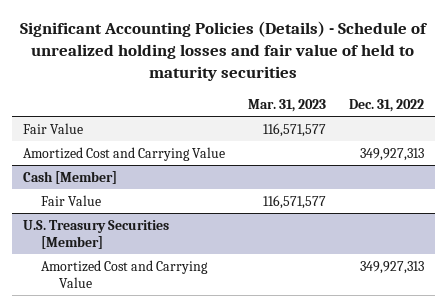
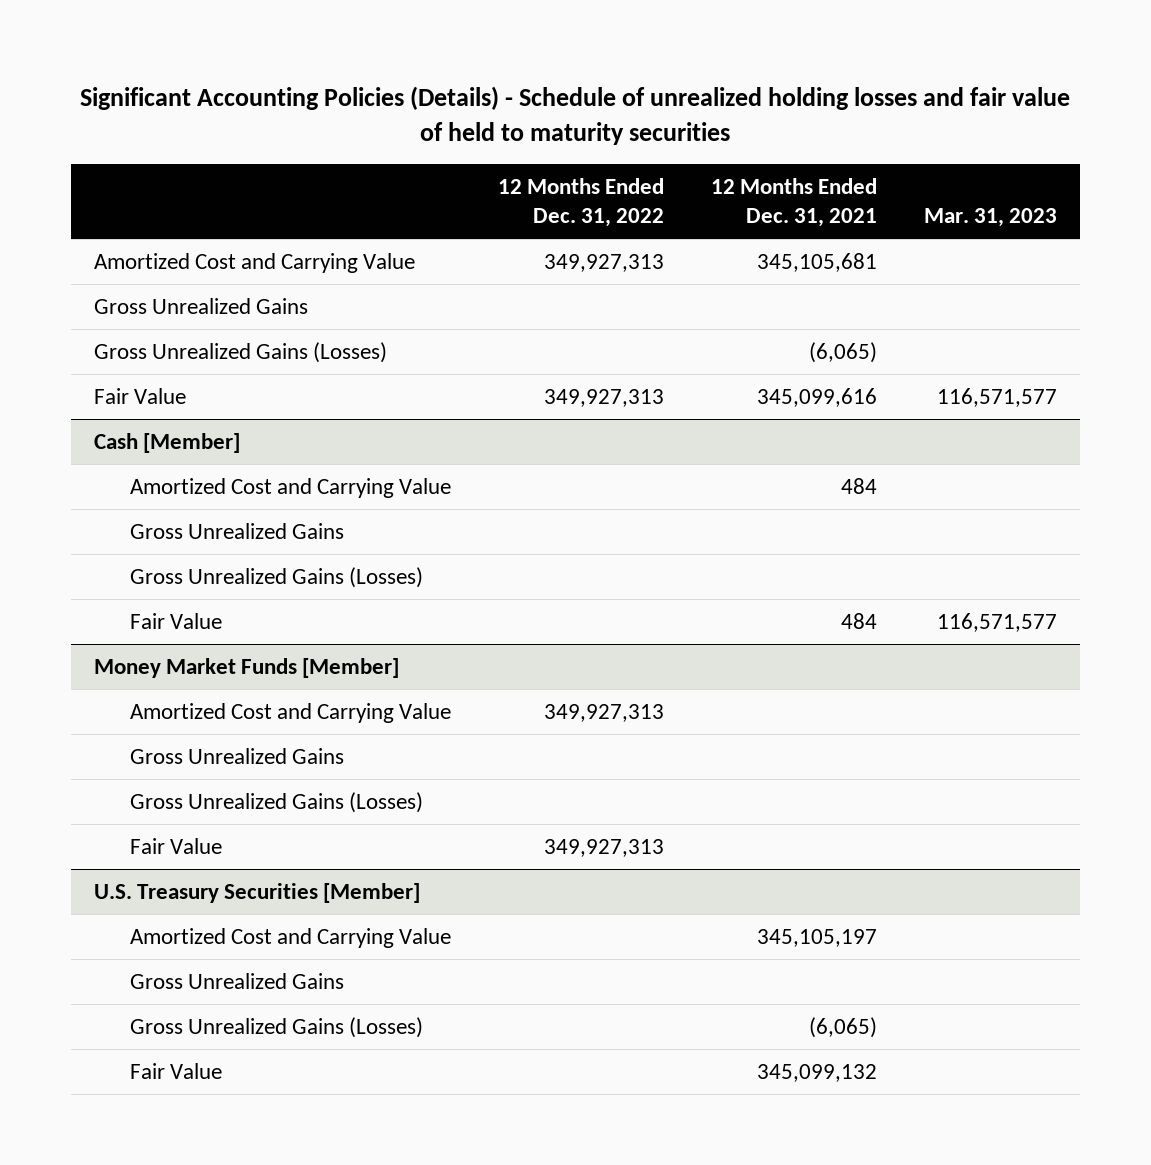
[348,99,424,113] Dec. 31, 2022 -> none
none -> [498,177,665,228] 12 Months Ended Dec. 31, 2022
none -> [711,177,878,228] 12 Months Ended Dec. 31, 2021
none -> [94,297,309,314] Gross Unrealized Gains
none -> [94,341,388,363] Gross Unrealized Gains (Losses)
[23,122,84,134] Fair Value -> [94,387,187,404] Fair Value
none -> [130,477,452,498] Amortized Cost and Carrying Value
none -> [130,522,345,539] Gross Unrealized Gains
none -> [130,566,424,588] Gross Unrealized Gains (Losses)
none -> [94,657,400,678] Money Market Funds [Member]
none -> [130,702,452,723] Amortized Cost and Carrying Value
none -> [130,747,345,764] Gross Unrealized Gains
none -> [130,791,424,813] Gross Unrealized Gains (Losses)
none -> [130,837,223,854] Fair Value
none -> [130,972,345,989] Gross Unrealized Gains
none -> [130,1016,424,1038] Gross Unrealized Gains (Losses)
none -> [130,1062,223,1079] Fair Value

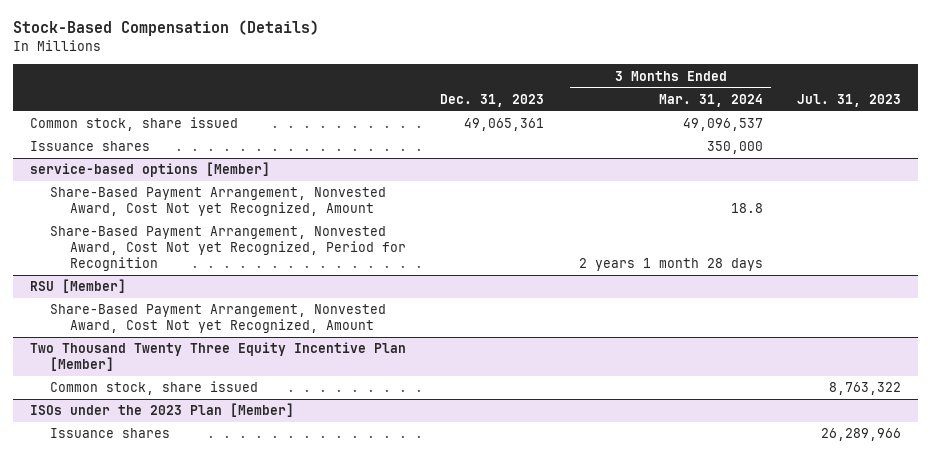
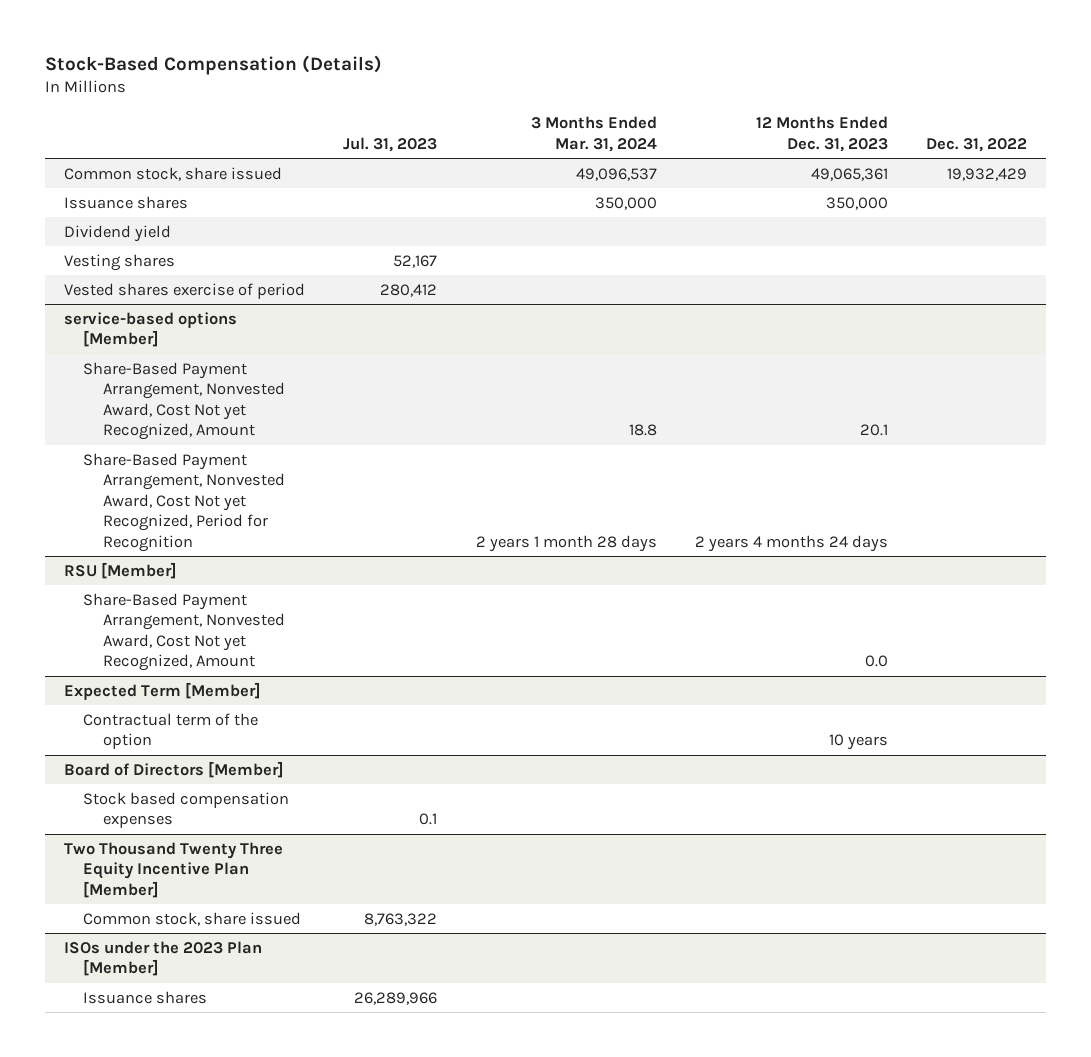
[440,93,545,107] Dec. 31, 2023 -> none
none -> [755,116,888,152] 12 Months Ended Dec. 31, 2023
none -> [926,137,1028,152] Dec. 31, 2022
none -> [63,224,171,242] Dividend yield
none -> [63,253,175,271] Vesting shares
none -> [63,282,305,299] Vested shares exercise of period
none -> [63,681,261,700] Expected Term [Member]
none -> [83,712,259,750] Contractual term of the option
none -> [63,760,284,778] Board of Directors [Member]
none -> [83,791,290,829] Stock based compensation expenses

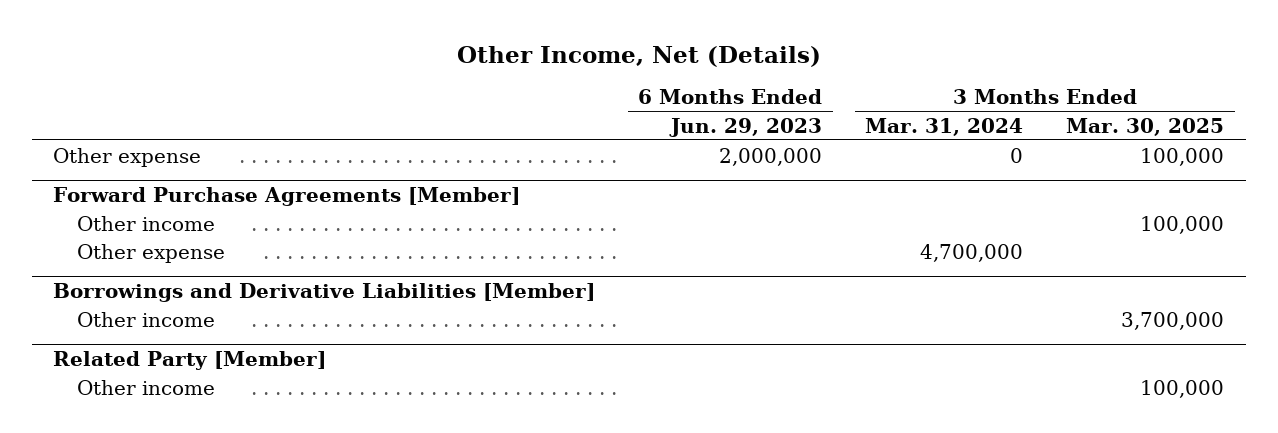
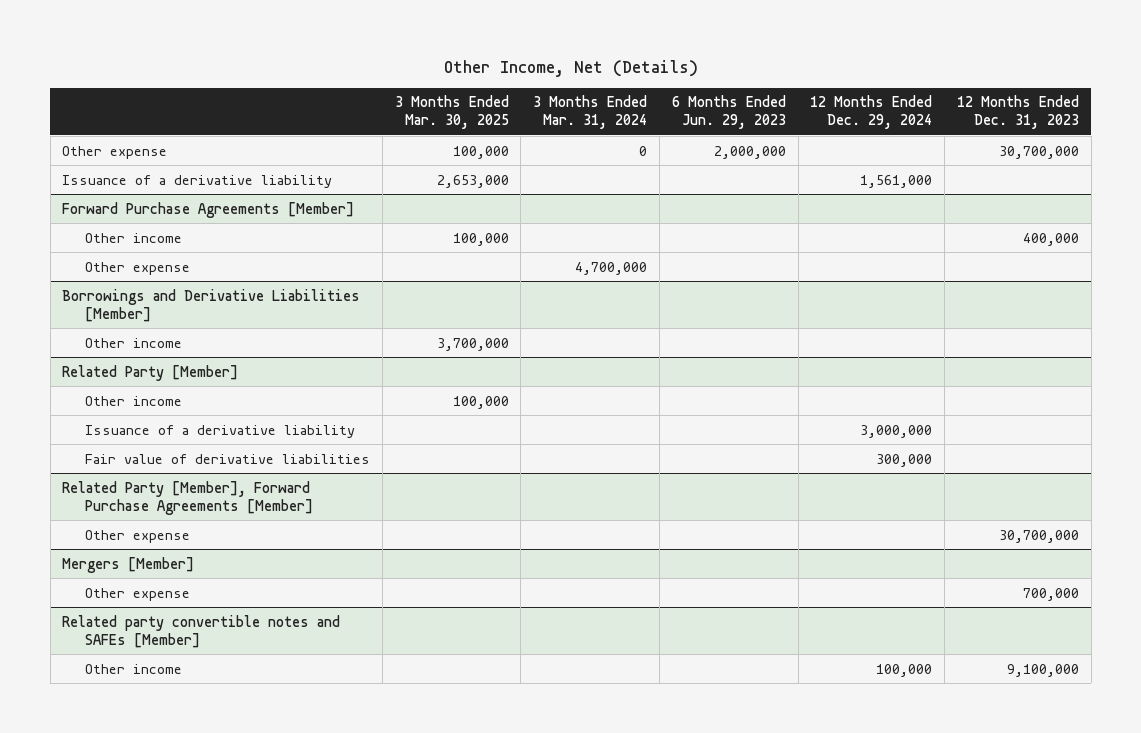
none -> [810,95,933,130] 12 Months Ended Dec. 29, 2024
none -> [956,95,1079,130] 12 Months Ended Dec. 31, 2023
none -> [62,174,333,188] Issuance of a derivative liability
none -> [85,424,356,438] Issuance of a derivative liability
none -> [85,453,371,464] Fair value of derivative liabilities
none -> [62,480,314,515] Related Party [Member], Forward Purchase Agreements [Member]
none -> [85,529,191,543] Other expense
none -> [62,556,195,573] Mergers [Member]
none -> [85,587,191,601] Other expense
none -> [62,614,341,648] Related party convertible notes and SAFEs [Member]
none -> [85,663,183,674] Other income

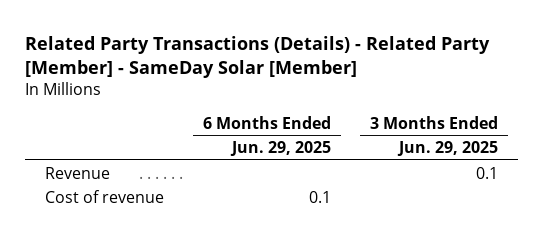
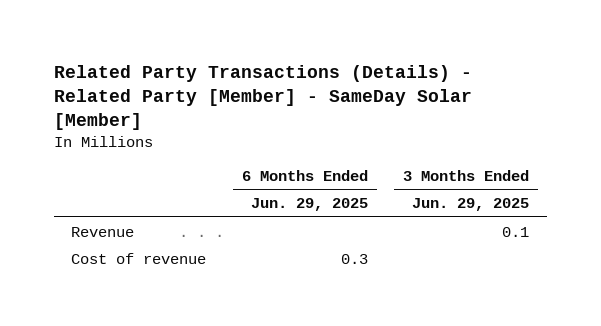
[308,190,331,203] 0.1 -> [340,253,368,264] 0.3

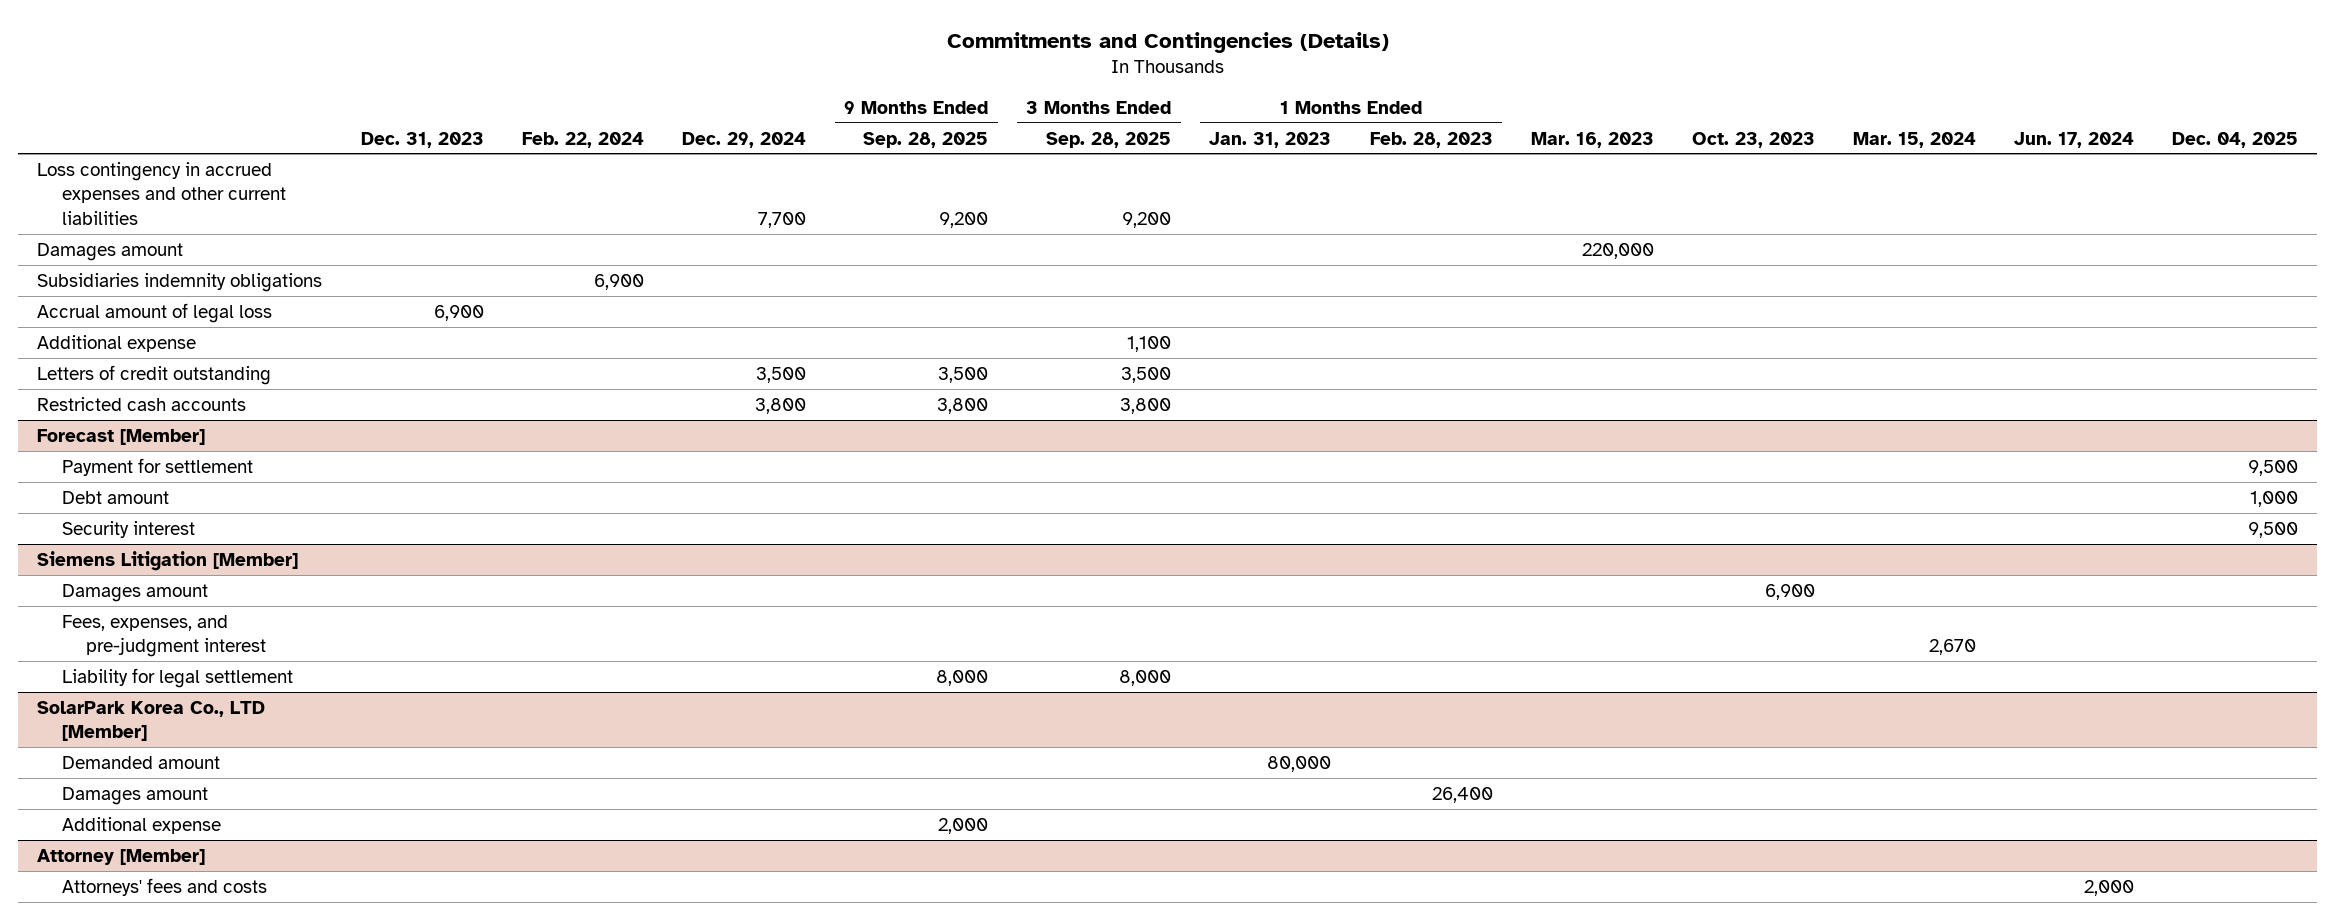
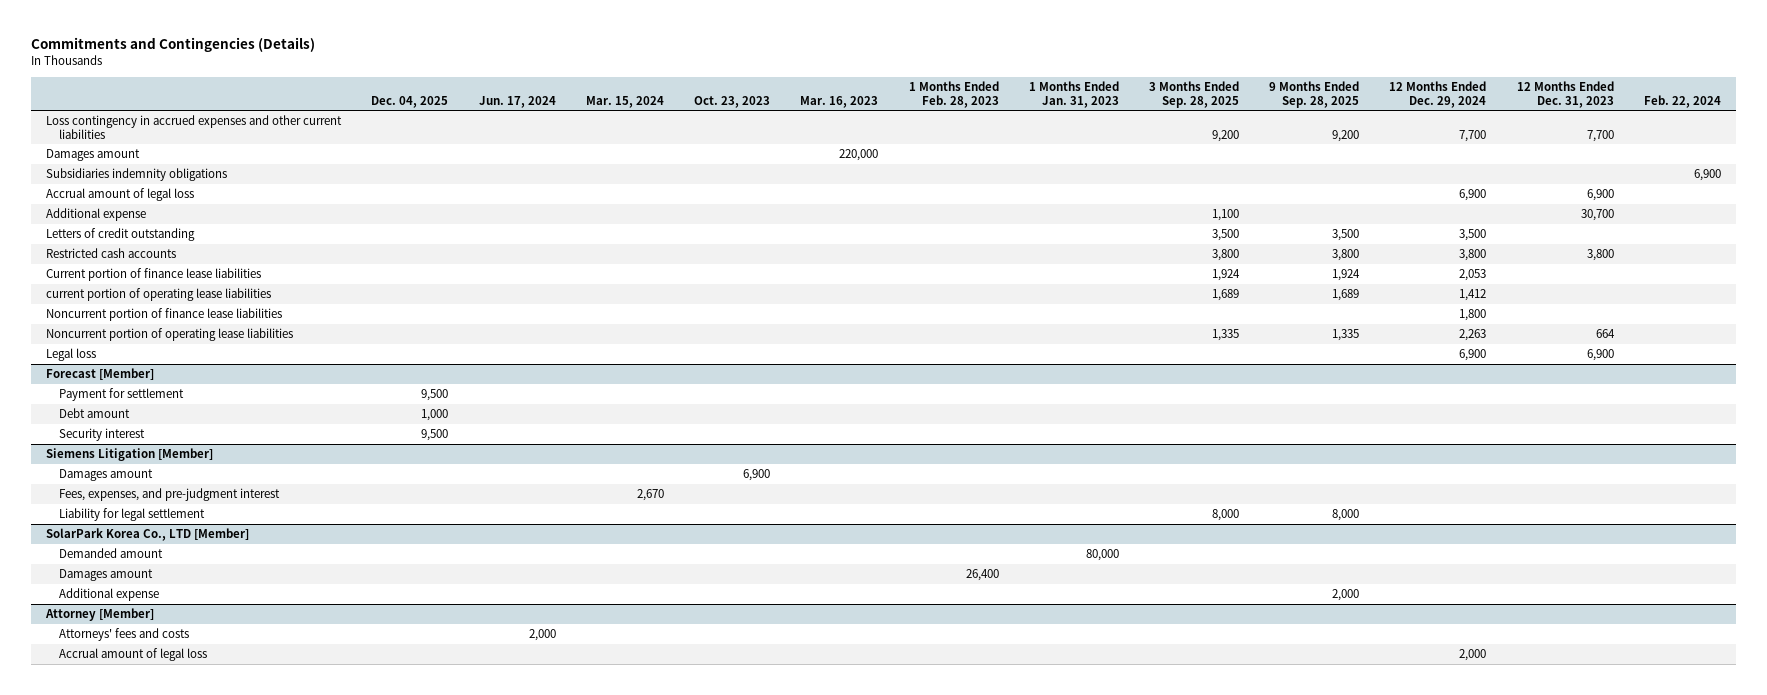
[360,131,484,148] Dec. 31, 2023 -> none
[681,131,806,148] Dec. 29, 2024 -> none
none -> [1389,80,1487,108] 12 Months Ended Dec. 29, 2024
none -> [1516,80,1614,108] 12 Months Ended Dec. 31, 2023
none -> [46,268,262,282] Current portion of finance lease liabilities
none -> [46,288,272,302] current portion of operating lease liabilities
none -> [46,308,283,322] Noncurrent portion of finance lease liabilities
none -> [46,328,294,342] Noncurrent portion of operating lease liabilities
none -> [46,348,97,362] Legal loss
none -> [58,648,207,662] Accrual amount of legal loss

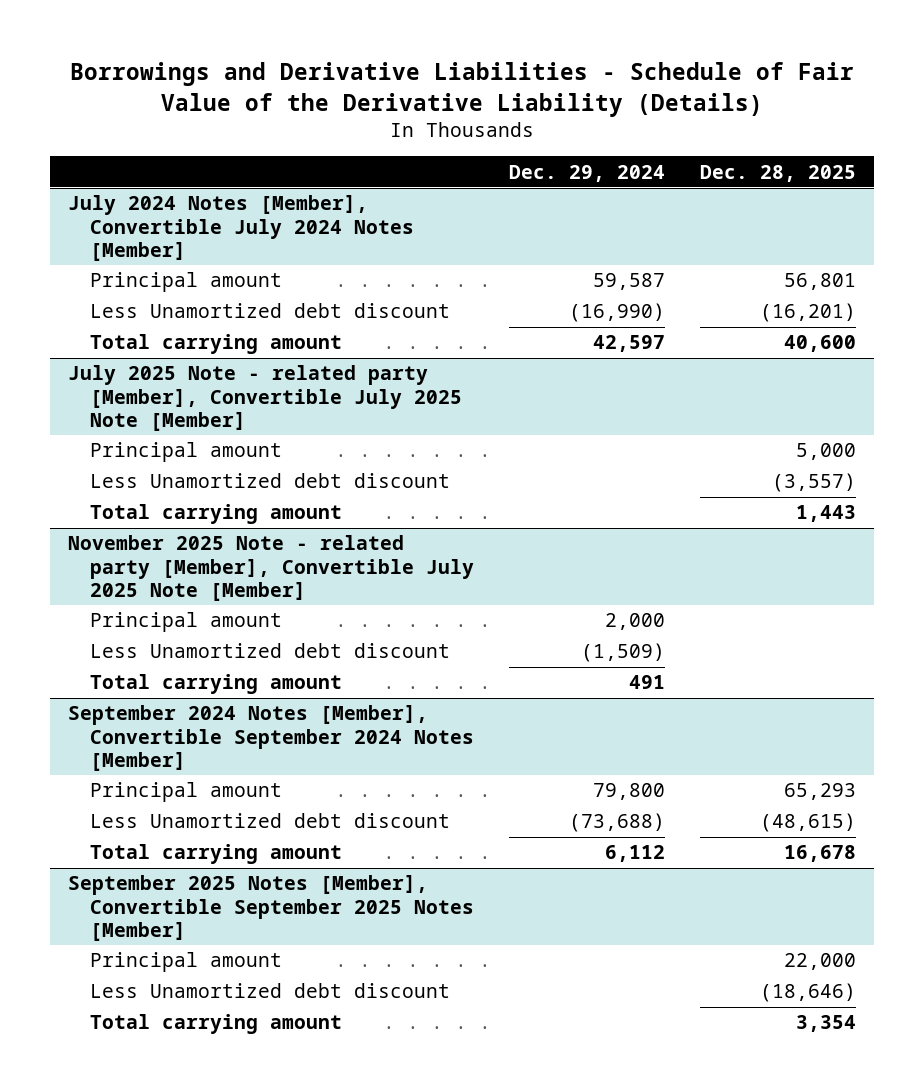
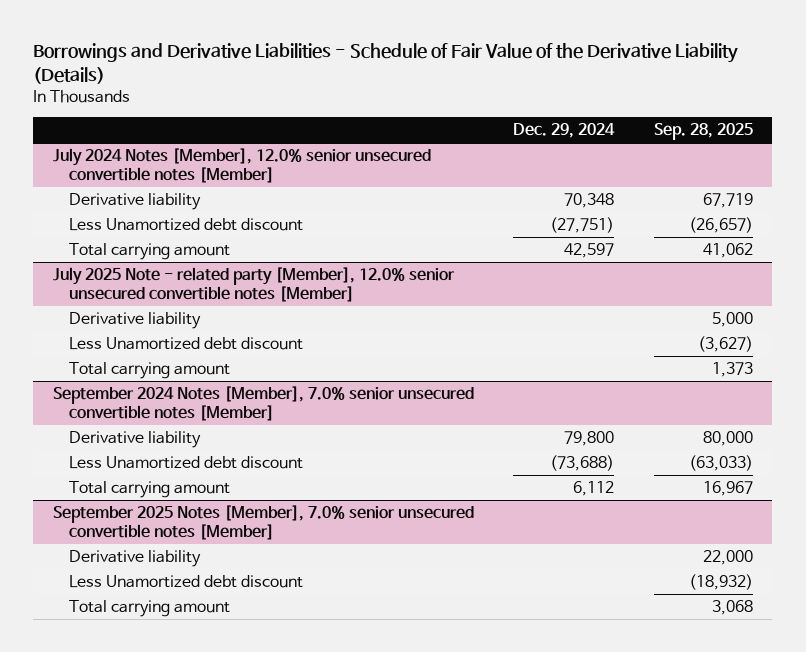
[700,164,857,182] Dec. 28, 2025 -> none
none -> [653,122,753,140] Sep. 28, 2025
[89,272,282,293] Principal amount -> none
[67,195,414,261] July 2024 Notes [Member], Convertible July 2024 Notes [Member] -> [53,148,432,183] July 2024 Notes [Member], 12.0% senior unsecured convertible notes [Member]
none -> [68,193,201,211] Derivative liability
[568,303,665,323] (16,990) -> [550,217,615,234] (27,751)
[67,365,462,431] July 2025 Note - related party [Member], Convertible July 2025 Note [Member] -> [53,267,456,302] July 2025 Note - related party [Member], 12.0% senior unsecured convertible notes [Member]
[89,442,282,463] Principal amount -> [68,312,201,330] Derivative liability
[67,535,474,601] November 2025 Note - related party [Member], Convertible July 2025 Note [Member] -> none
[89,612,282,633] Principal amount -> none
[89,643,450,659] Less Unamortized debt discount -> none
[89,674,342,695] Total carrying amount -> none
[67,705,474,771] September 2024 Notes [Member], Convertible September 2024 Notes [Member] -> [53,386,475,421] September 2024 Notes [Member], 7.0% senior unsecured convertible notes [Member]
[89,782,282,803] Principal amount -> [68,431,201,449] Derivative liability
[67,875,474,941] September 2025 Notes [Member], Convertible September 2025 Notes [Member] -> [53,505,475,540] September 2025 Notes [Member], 7.0% senior unsecured convertible notes [Member]
[89,952,282,973] Principal amount -> [68,550,201,568] Derivative liability

